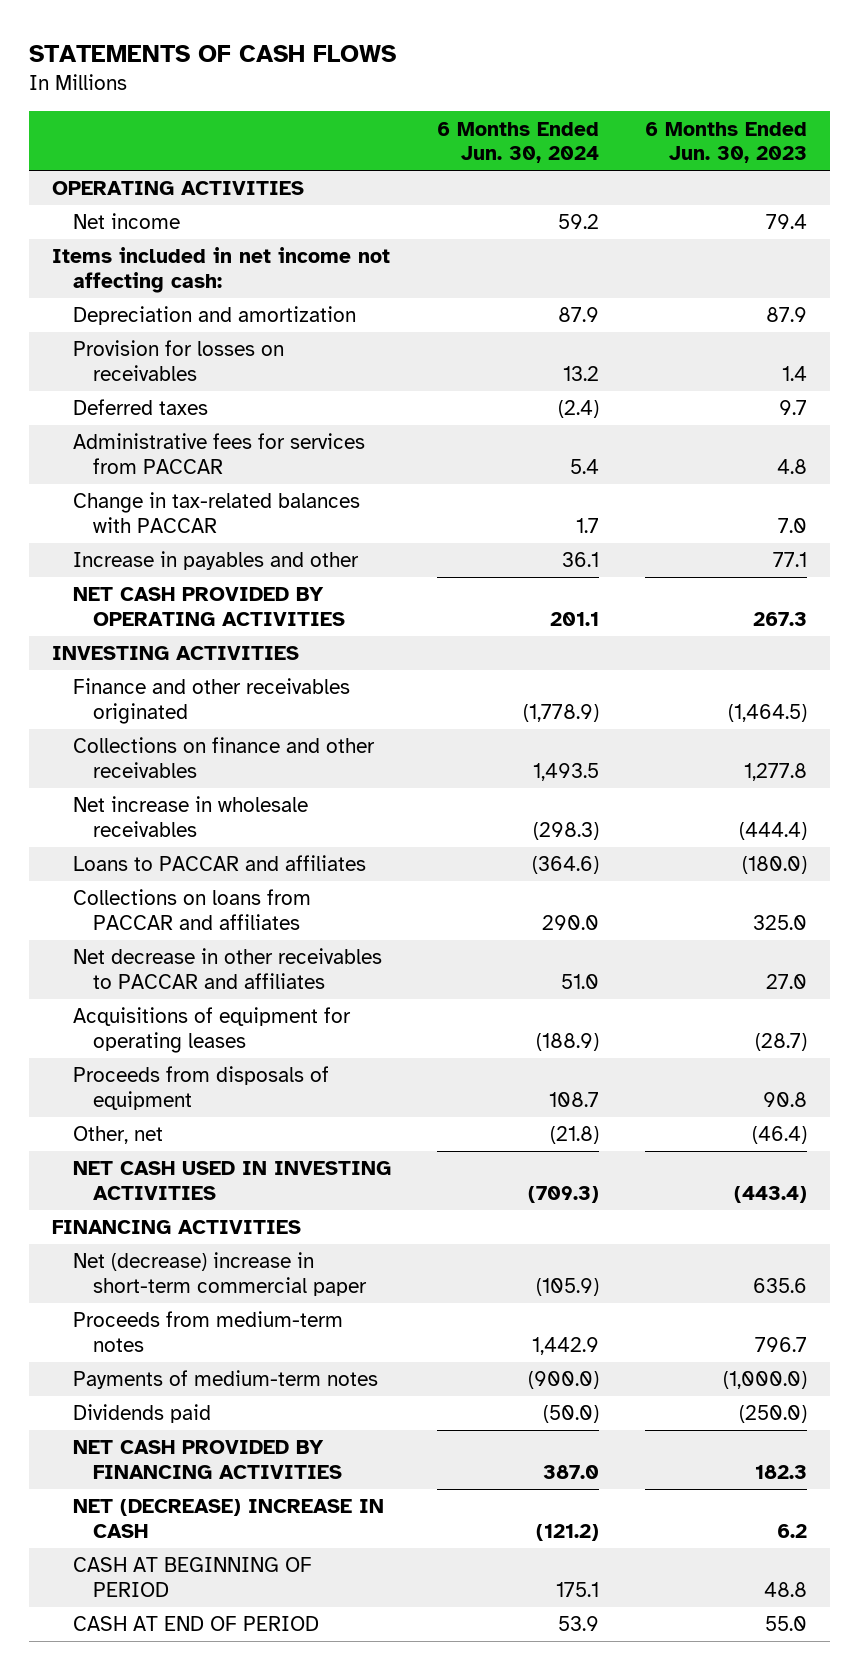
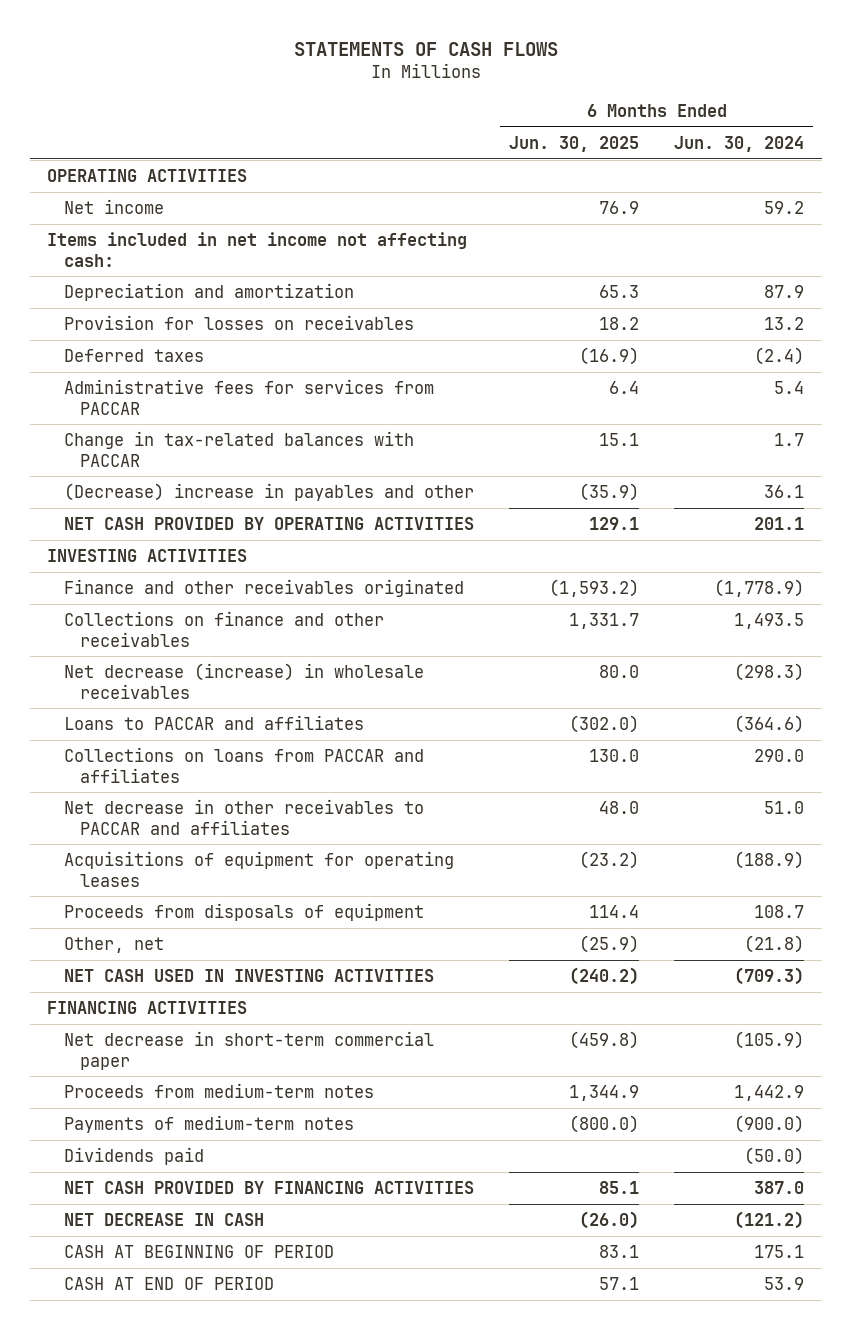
[645,121,808,164] 6 Months Ended Jun. 30, 2023 -> none
none -> [509,135,640,152] Jun. 30, 2025
[72,551,359,571] Increase in payables and other -> [63,483,474,502] (Decrease) increase in payables and other
[72,796,308,837] Net increase in wholesale receivables -> [63,663,424,699] Net decrease (increase) in wholesale receivables
[72,1252,368,1296] Net (decrease) increase in short-term commercial paper -> [63,1031,434,1070] Net decrease in short-term commercial paper
[72,1499,384,1538] NET (DECREASE) INCREASE IN CASH -> [63,1213,264,1227] NET DECREASE IN CASH

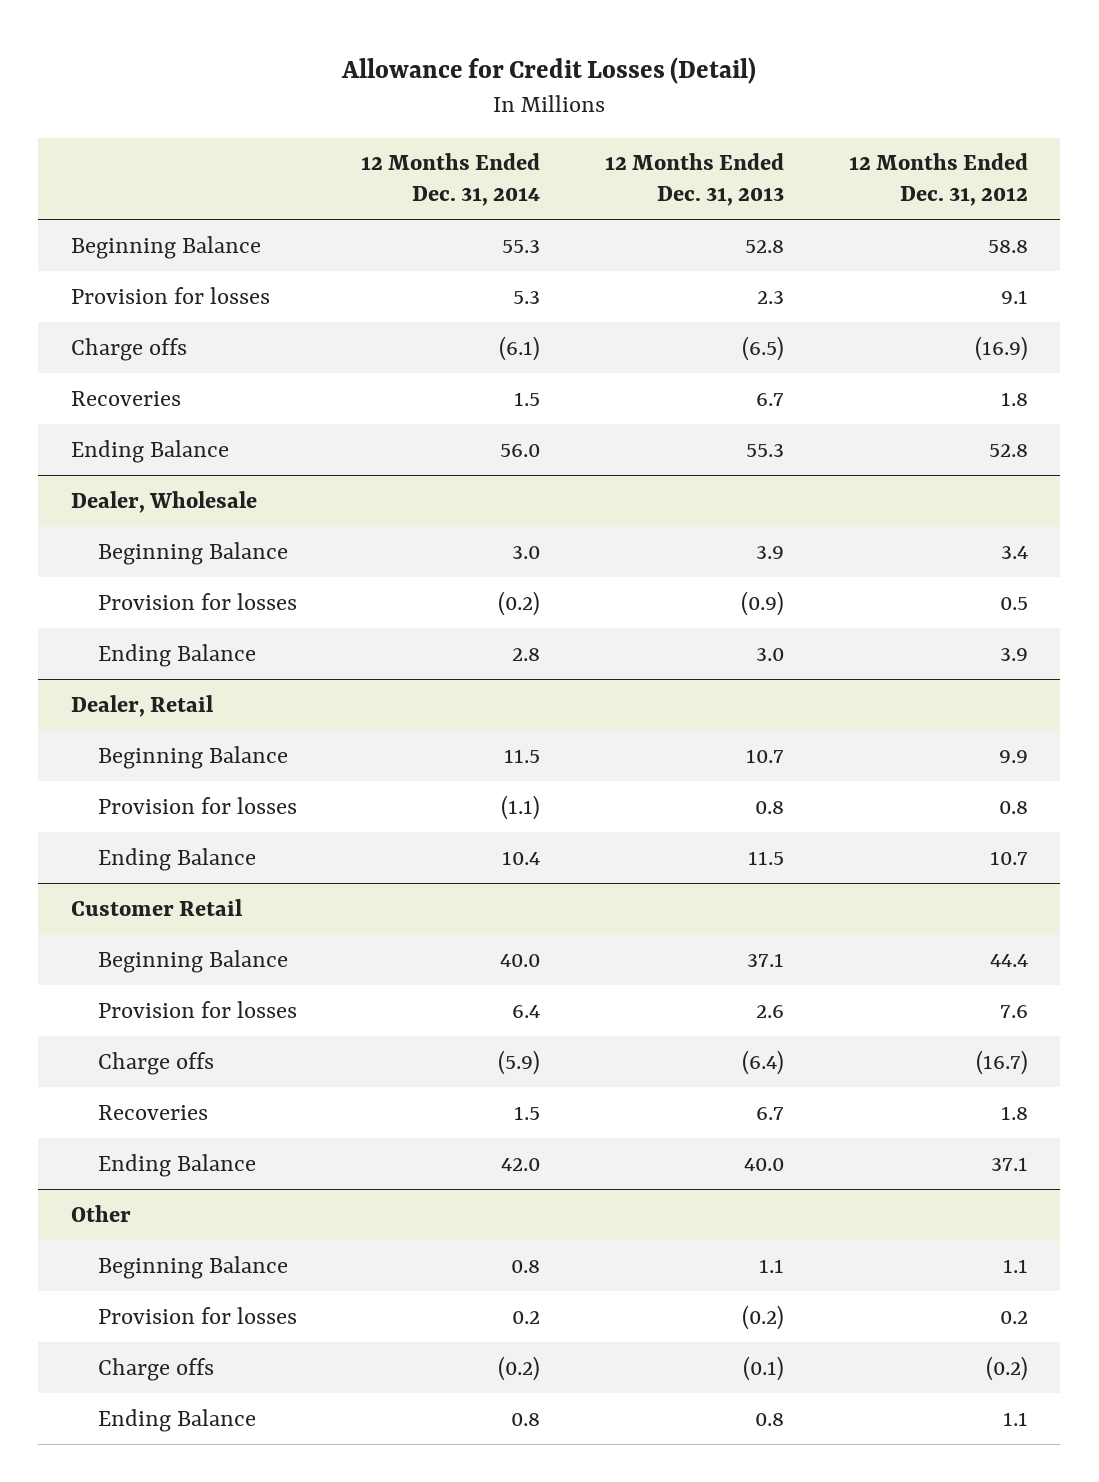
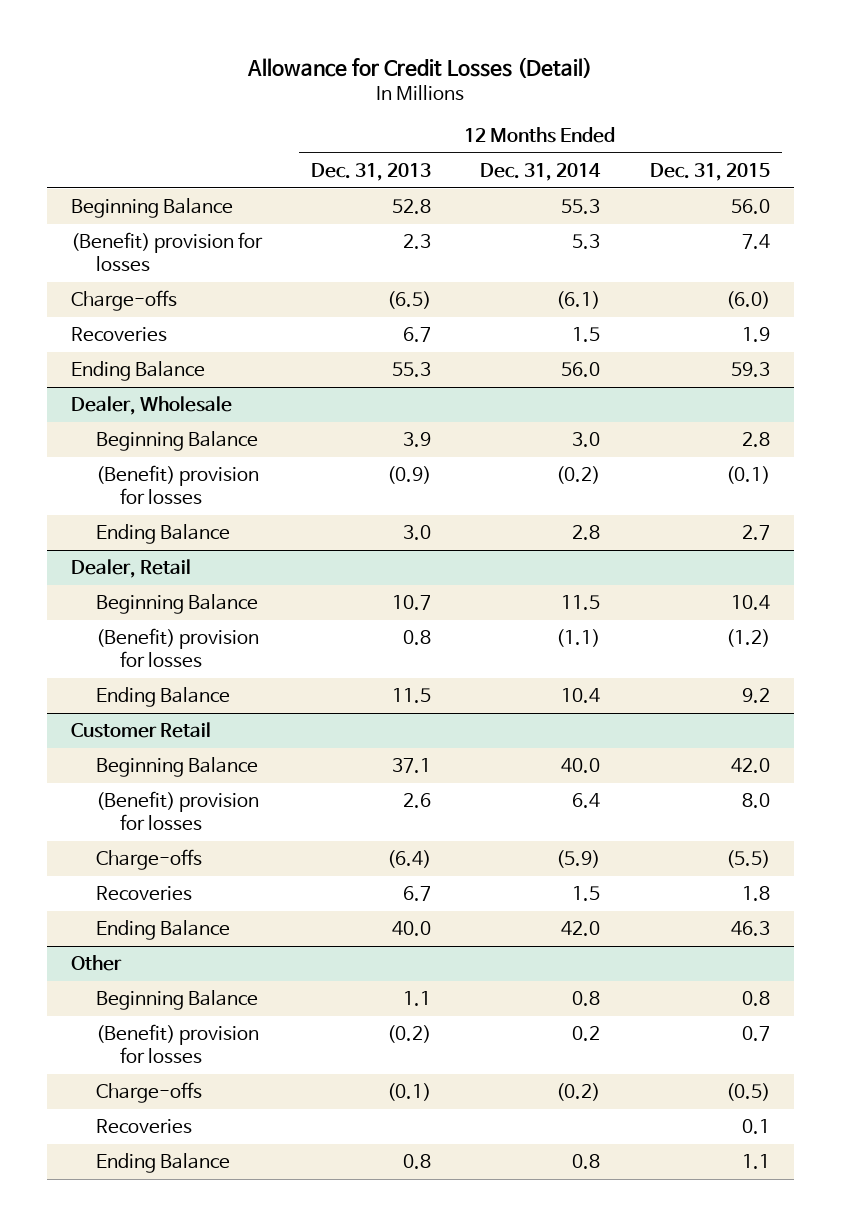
[848,153,1028,207] 12 Months Ended Dec. 31, 2012 -> none
none -> [649,162,770,181] Dec. 31, 2015
[70,286,270,304] Provision for losses -> [71,231,264,273] (Benefit) provision for losses
[70,337,187,361] Charge offs -> [71,289,178,311] Charge-offs
[97,592,297,610] Provision for losses -> [95,464,259,506] (Benefit) provision for losses
[97,796,297,814] Provision for losses -> [95,627,259,669] (Benefit) provision for losses
[97,1000,297,1018] Provision for losses -> [95,790,259,832] (Benefit) provision for losses
[97,1051,214,1075] Charge offs -> [95,848,202,870] Charge-offs
[97,1306,297,1324] Provision for losses -> [95,1023,259,1065] (Benefit) provision for losses
[97,1357,214,1381] Charge offs -> [95,1081,202,1103] Charge-offs
none -> [95,1118,192,1134] Recoveries

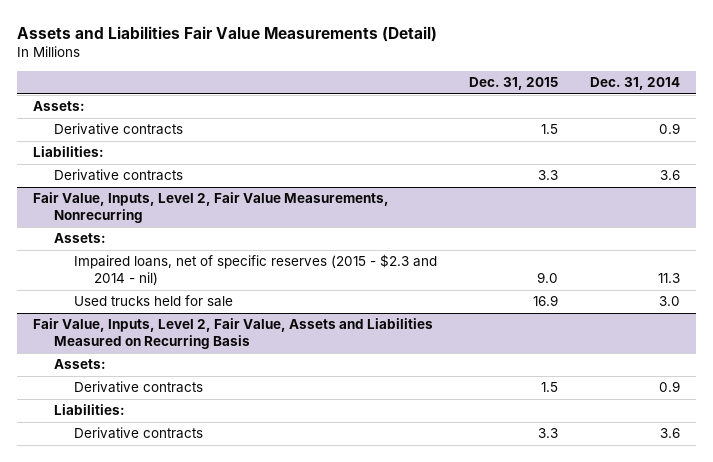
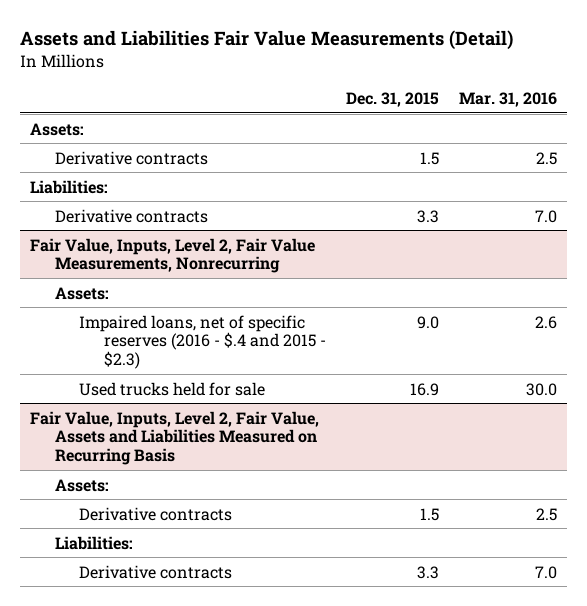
[589,77,680,91] Dec. 31, 2014 -> none
none -> [458,91,557,107] Mar. 31, 2016
[74,254,438,286] Impaired loans, net of specific reserves (2015 - $2.3 and 2014 - nil) -> [79,314,326,370] Impaired loans, net of specific reserves (2016 - $.4 and 2015 - $2.3)

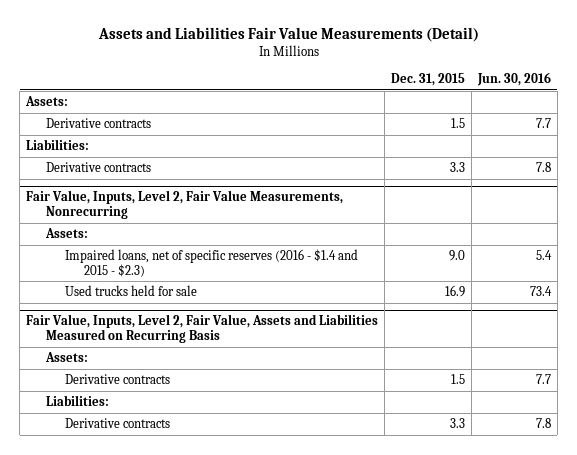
[458,91,557,107] Mar. 31, 2016 -> none
none -> [476,72,551,87] Jun. 30, 2016
[79,314,326,370] Impaired loans, net of specific reserves (2016 - $.4 and 2015 - $2.3) -> [64,249,358,277] Impaired loans, net of specific reserves (2016 - $1.4 and 2015 - $2.3)

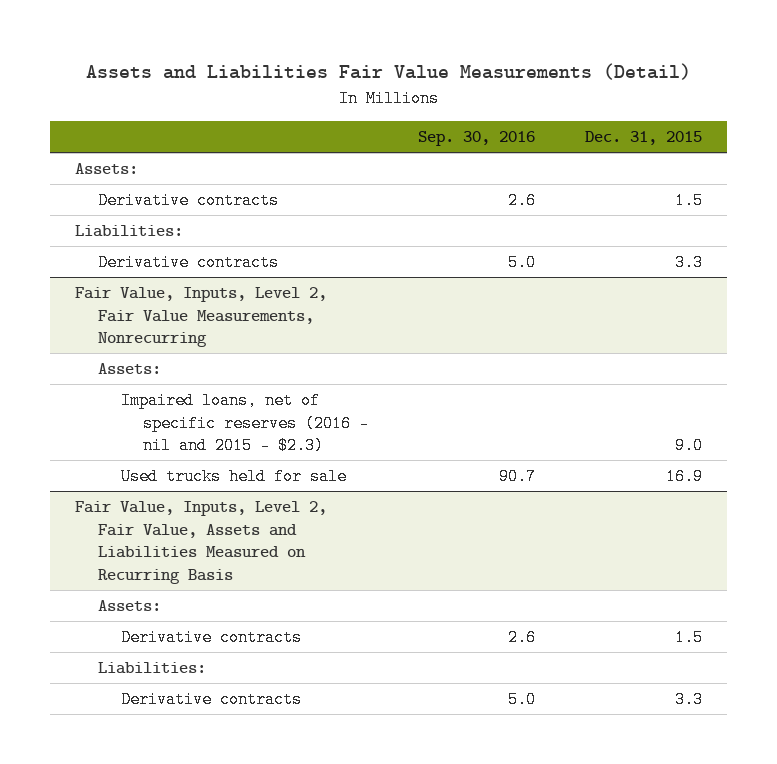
[476,72,551,87] Jun. 30, 2016 -> none
none -> [418,131,536,147] Sep. 30, 2016
[64,249,358,277] Impaired loans, net of specific reserves (2016 - $1.4 and 2015 - $2.3) -> [120,392,370,455] Impaired loans, net of specific reserves (2016 - nil and 2015 - $2.3)

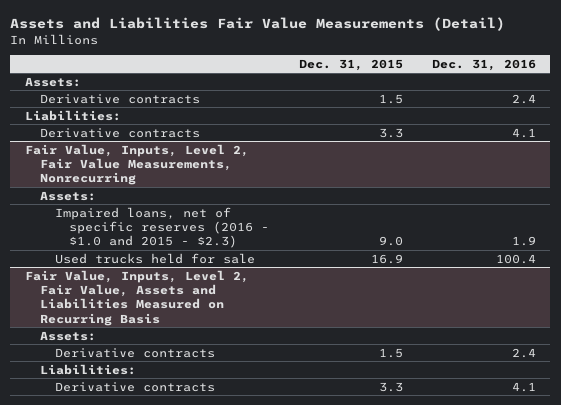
[418,131,536,147] Sep. 30, 2016 -> none
none -> [431,58,536,71] Dec. 31, 2016
[120,392,370,455] Impaired loans, net of specific reserves (2016 - nil and 2015 - $2.3) -> [54,206,270,249] Impaired loans, net of specific reserves (2016 - $1.0 and 2015 - $2.3)

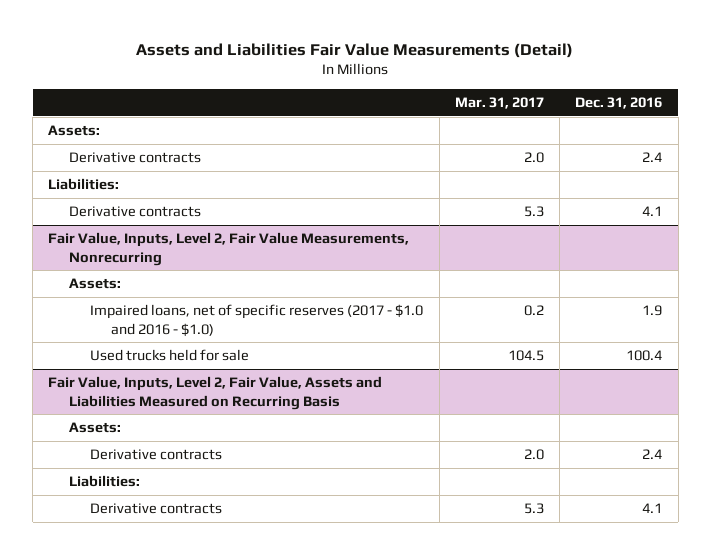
[298,58,403,71] Dec. 31, 2015 -> none
none -> [454,96,544,109] Mar. 31, 2017
[54,206,270,249] Impaired loans, net of specific reserves (2016 - $1.0 and 2015 - $2.3) -> [90,304,424,337] Impaired loans, net of specific reserves (2017 - $1.0 and 2016 - $1.0)

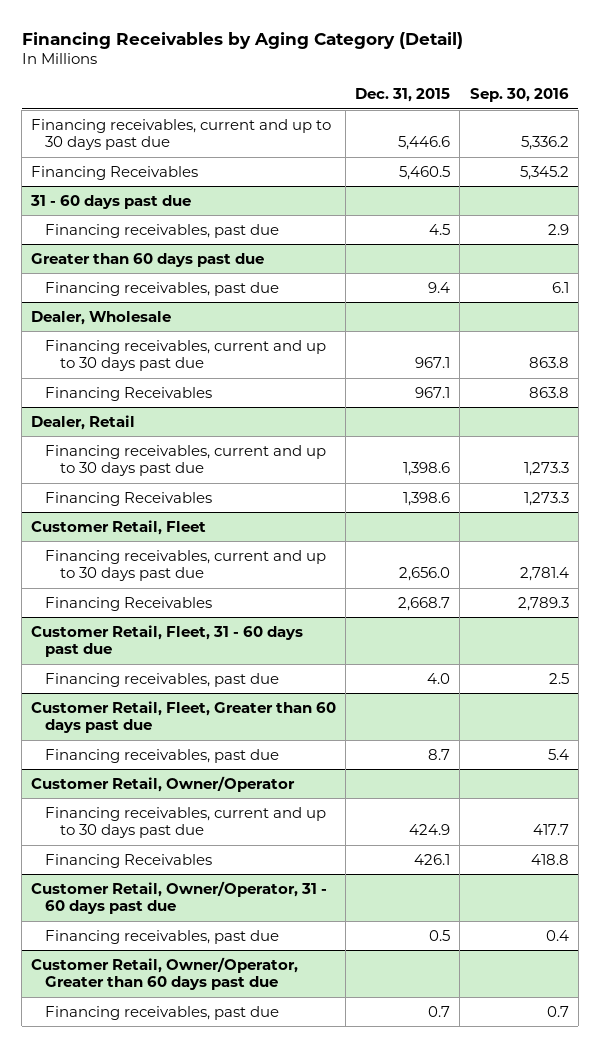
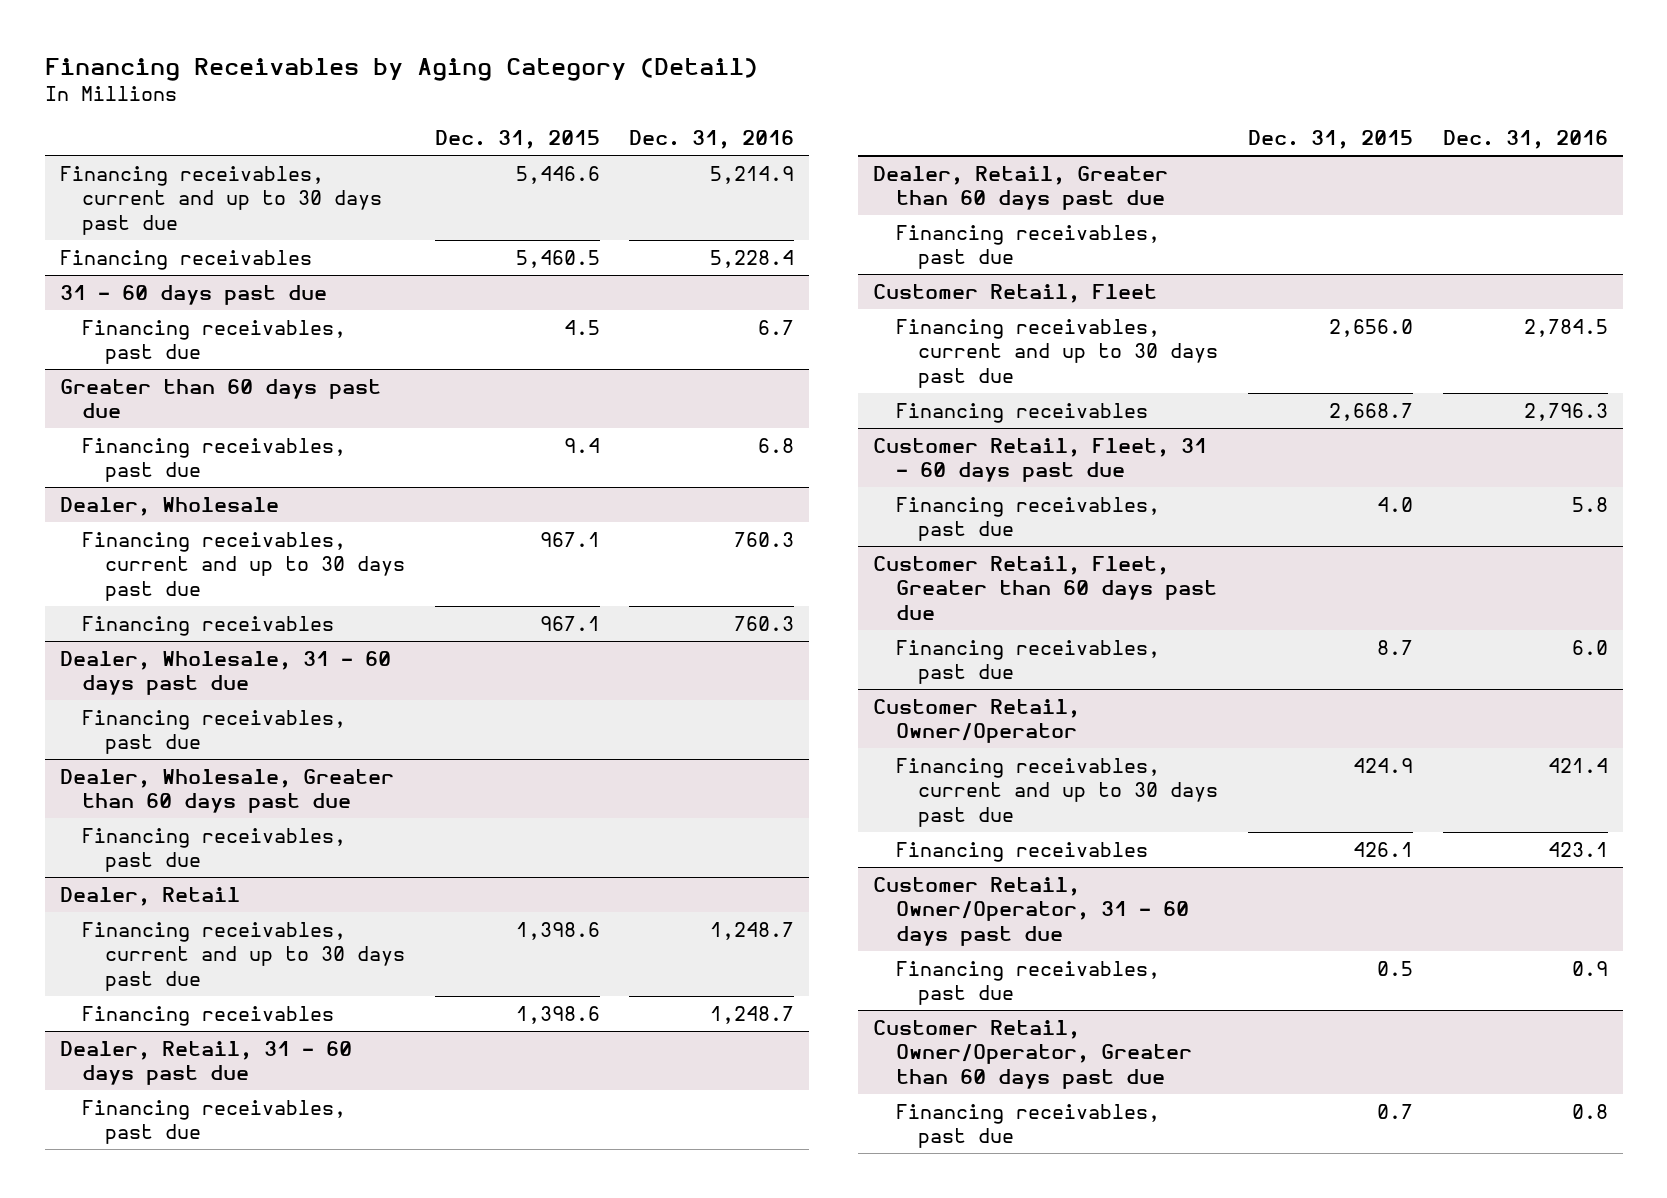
[469,88,569,103] Sep. 30, 2016 -> none
none -> [629,130,795,150] Dec. 31, 2016
[31,165,199,180] Financing Receivables -> [59,249,312,270] Financing receivables
[45,386,213,401] Financing Receivables -> [82,615,335,636] Financing receivables
none -> [59,650,391,696] Dealer, Wholesale, 31 - 60 days past due
none -> [82,709,347,755] Financing receivables, past due
none -> [59,768,394,814] Dealer, Wholesale, Greater than 60 days past due
none -> [82,827,347,873] Financing receivables, past due
[45,491,213,506] Financing Receivables -> [82,1005,335,1026] Financing receivables
none -> [59,1040,352,1086] Dealer, Retail, 31 - 60 days past due
none -> [82,1099,347,1145] Financing receivables, past due
none -> [872,165,1168,211] Dealer, Retail, Greater than 60 days past due
none -> [895,224,1160,270] Financing receivables, past due
[45,596,213,611] Financing Receivables -> [895,402,1148,423] Financing receivables
[45,853,213,868] Financing Receivables -> [895,841,1148,862] Financing receivables

